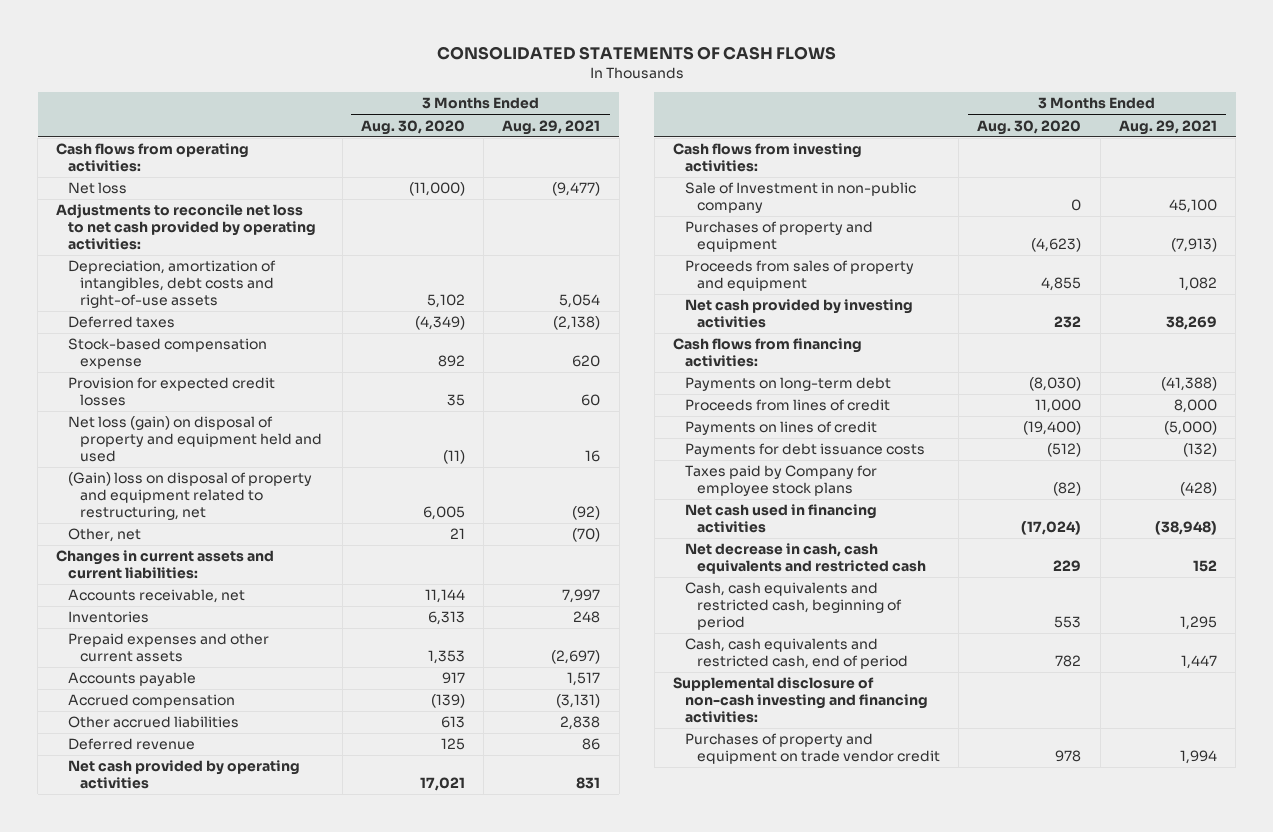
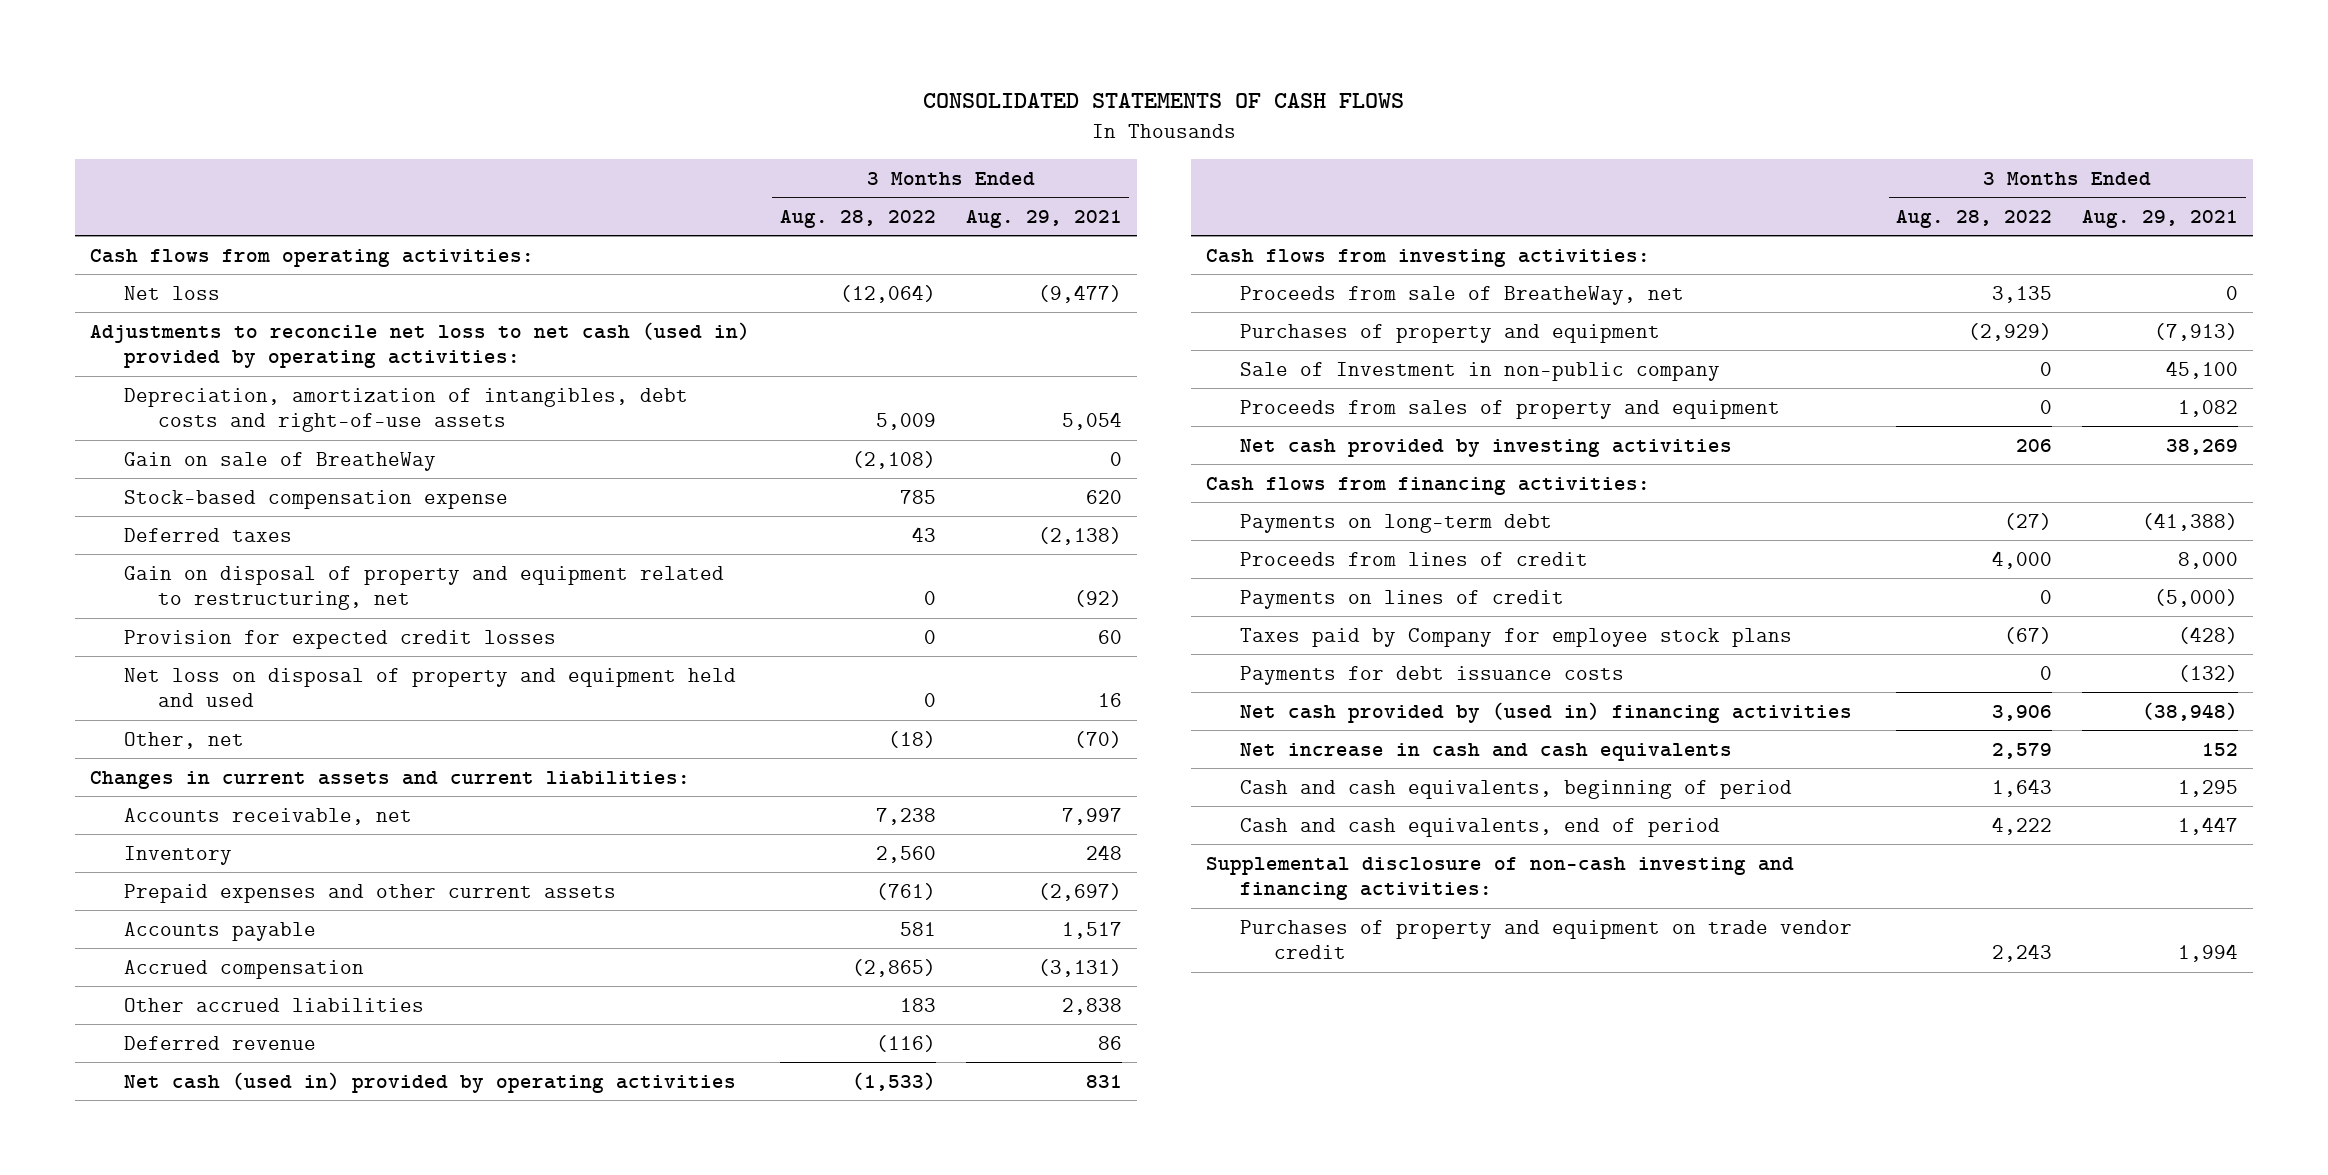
[360,119,465,135] Aug. 30, 2020 -> none
none -> [779,209,936,228] Aug. 28, 2022
[56,204,317,251] Adjustments to reconcile net loss to net cash provided by operating activities: -> [89,321,750,369] Adjustments to reconcile net loss to net cash (used in) provided by operating activities:
none -> [123,451,436,471] Gain on sale of BreatheWay
[68,316,176,329] Deferred taxes -> [123,527,292,542] Deferred taxes
none -> [123,565,724,611] Gain on disposal of property and equipment related to restructuring, net
[68,472,313,521] (Gain) loss on disposal of property and equipment related to restructuring, net -> none
[68,416,323,463] Net loss (gain) on disposal of property and equipment held and used -> [123,667,736,708] Net loss on disposal of property and equipment held and used
[68,611,150,624] Inventories -> [123,845,232,865] Inventory
[68,760,301,790] Net cash provided by operating activities -> [123,1071,736,1093] Net cash (used in) provided by operating activities
none -> [1240,285,1685,305] Proceeds from sale of BreatheWay, net
[684,182,916,214] Sale of Investment in non-public company -> [1240,361,1721,381] Sale of Investment in non-public company
[684,443,925,458] Payments for debt issuance costs -> [1240,665,1625,685] Payments for debt issuance costs
[684,504,877,534] Net cash used in financing activities -> [1240,701,1853,723] Net cash provided by (used in) financing activities
[684,543,926,575] Net decrease in cash, cash equivalents and restricted cash -> [1240,742,1733,761] Net increase in cash and cash equivalents
[684,582,902,631] Cash, cash equivalents and restricted cash, beginning of period -> [1240,779,1793,799] Cash and cash equivalents, beginning of period
[684,638,908,670] Cash, cash equivalents and restricted cash, end of period -> [1240,817,1721,837] Cash and cash equivalents, end of period

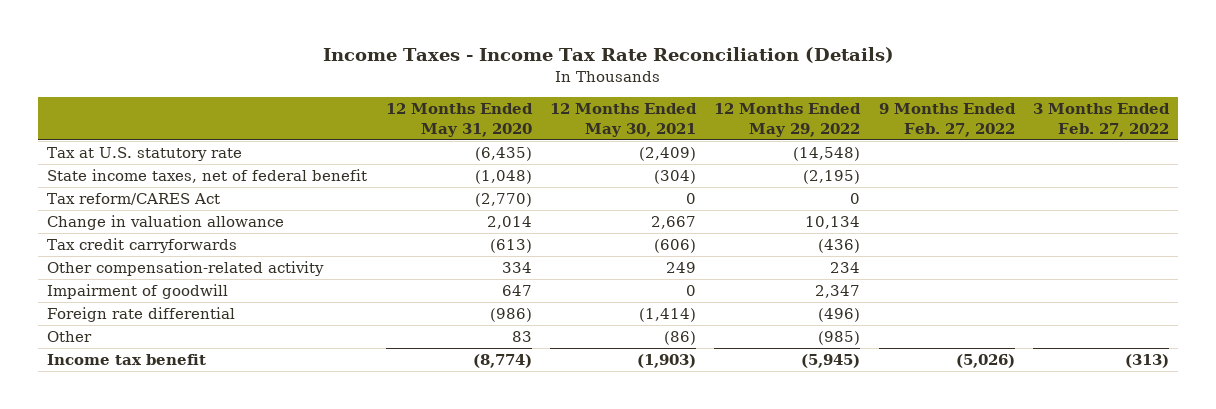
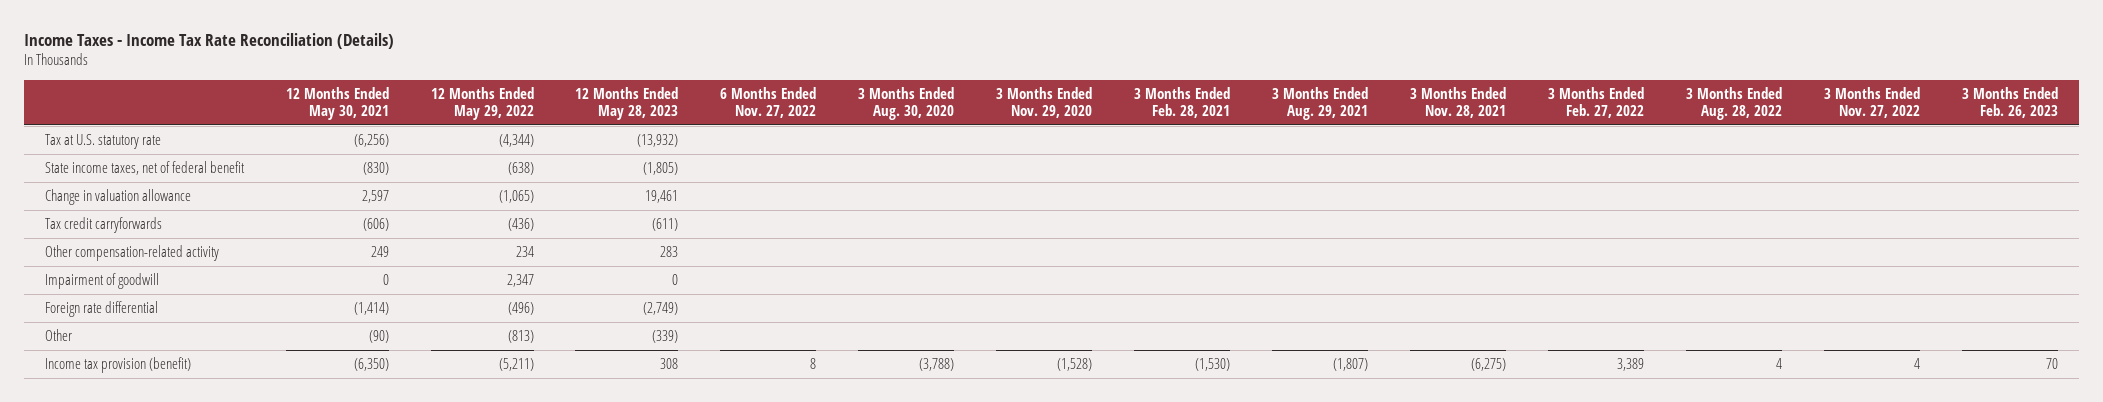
[385,103,533,137] 12 Months Ended May 31, 2020 -> none
[878,103,1016,137] 9 Months Ended Feb. 27, 2022 -> none
none -> [575,86,679,120] 12 Months Ended May 28, 2023
none -> [720,86,817,118] 6 Months Ended Nov. 27, 2022
none -> [858,86,955,120] 3 Months Ended Aug. 30, 2020
none -> [996,86,1093,118] 3 Months Ended Nov. 29, 2020
none -> [1134,86,1231,118] 3 Months Ended Feb. 28, 2021
none -> [1272,86,1369,120] 3 Months Ended Aug. 29, 2021
none -> [1410,86,1507,118] 3 Months Ended Nov. 28, 2021
none -> [1686,86,1783,120] 3 Months Ended Aug. 28, 2022
none -> [1824,86,1921,118] 3 Months Ended Nov. 27, 2022
none -> [1962,86,2059,118] 3 Months Ended Feb. 26, 2023
[47,193,221,206] Tax reform/CARES Act -> none
[638,147,696,162] (2,409) -> [353,133,389,147] (6,256)
[793,147,861,162] (14,548) -> [498,133,534,147] (4,344)
[653,170,696,185] (304) -> [362,161,389,175] (830)
[803,170,861,185] (2,195) -> [507,161,534,175] (638)
[650,216,696,230] 2,667 -> [361,189,389,203] 2,597
[805,216,861,230] 10,134 -> [498,189,534,203] (1,065)
[663,331,696,346] (86) -> [368,329,389,343] (90)
[818,331,861,346] (985) -> [507,329,534,343] (813)
[47,354,207,366] Income tax benefit -> [44,356,191,373] Income tax provision (benefit)
[636,354,696,369] (1,903) -> [353,357,389,371] (6,350)
[801,354,861,369] (5,945) -> [498,357,534,371] (5,211)
[1125,354,1170,369] (313) -> [1617,357,1645,371] 3,389

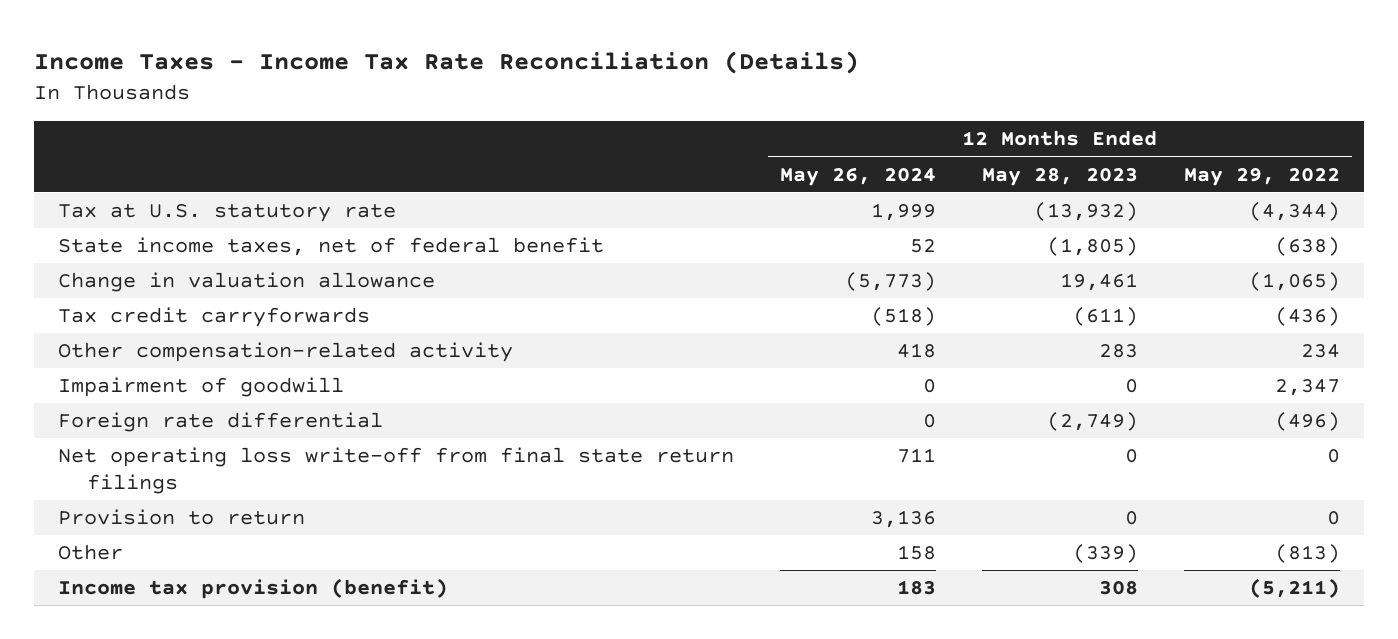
[285,86,389,120] 12 Months Ended May 30, 2021 -> none
[720,86,817,118] 6 Months Ended Nov. 27, 2022 -> none
[858,86,955,120] 3 Months Ended Aug. 30, 2020 -> none
[996,86,1093,118] 3 Months Ended Nov. 29, 2020 -> none
[1134,86,1231,118] 3 Months Ended Feb. 28, 2021 -> none
[1272,86,1369,120] 3 Months Ended Aug. 29, 2021 -> none
[1410,86,1507,118] 3 Months Ended Nov. 28, 2021 -> none
[1548,86,1645,118] 3 Months Ended Feb. 27, 2022 -> none
[1686,86,1783,120] 3 Months Ended Aug. 28, 2022 -> none
[1824,86,1921,118] 3 Months Ended Nov. 27, 2022 -> none
[1962,86,2059,118] 3 Months Ended Feb. 26, 2023 -> none
none -> [779,167,936,186] May 26, 2024
none -> [57,447,734,495] Net operating loss write-off from final state return filings
none -> [57,509,305,526] Provision to return

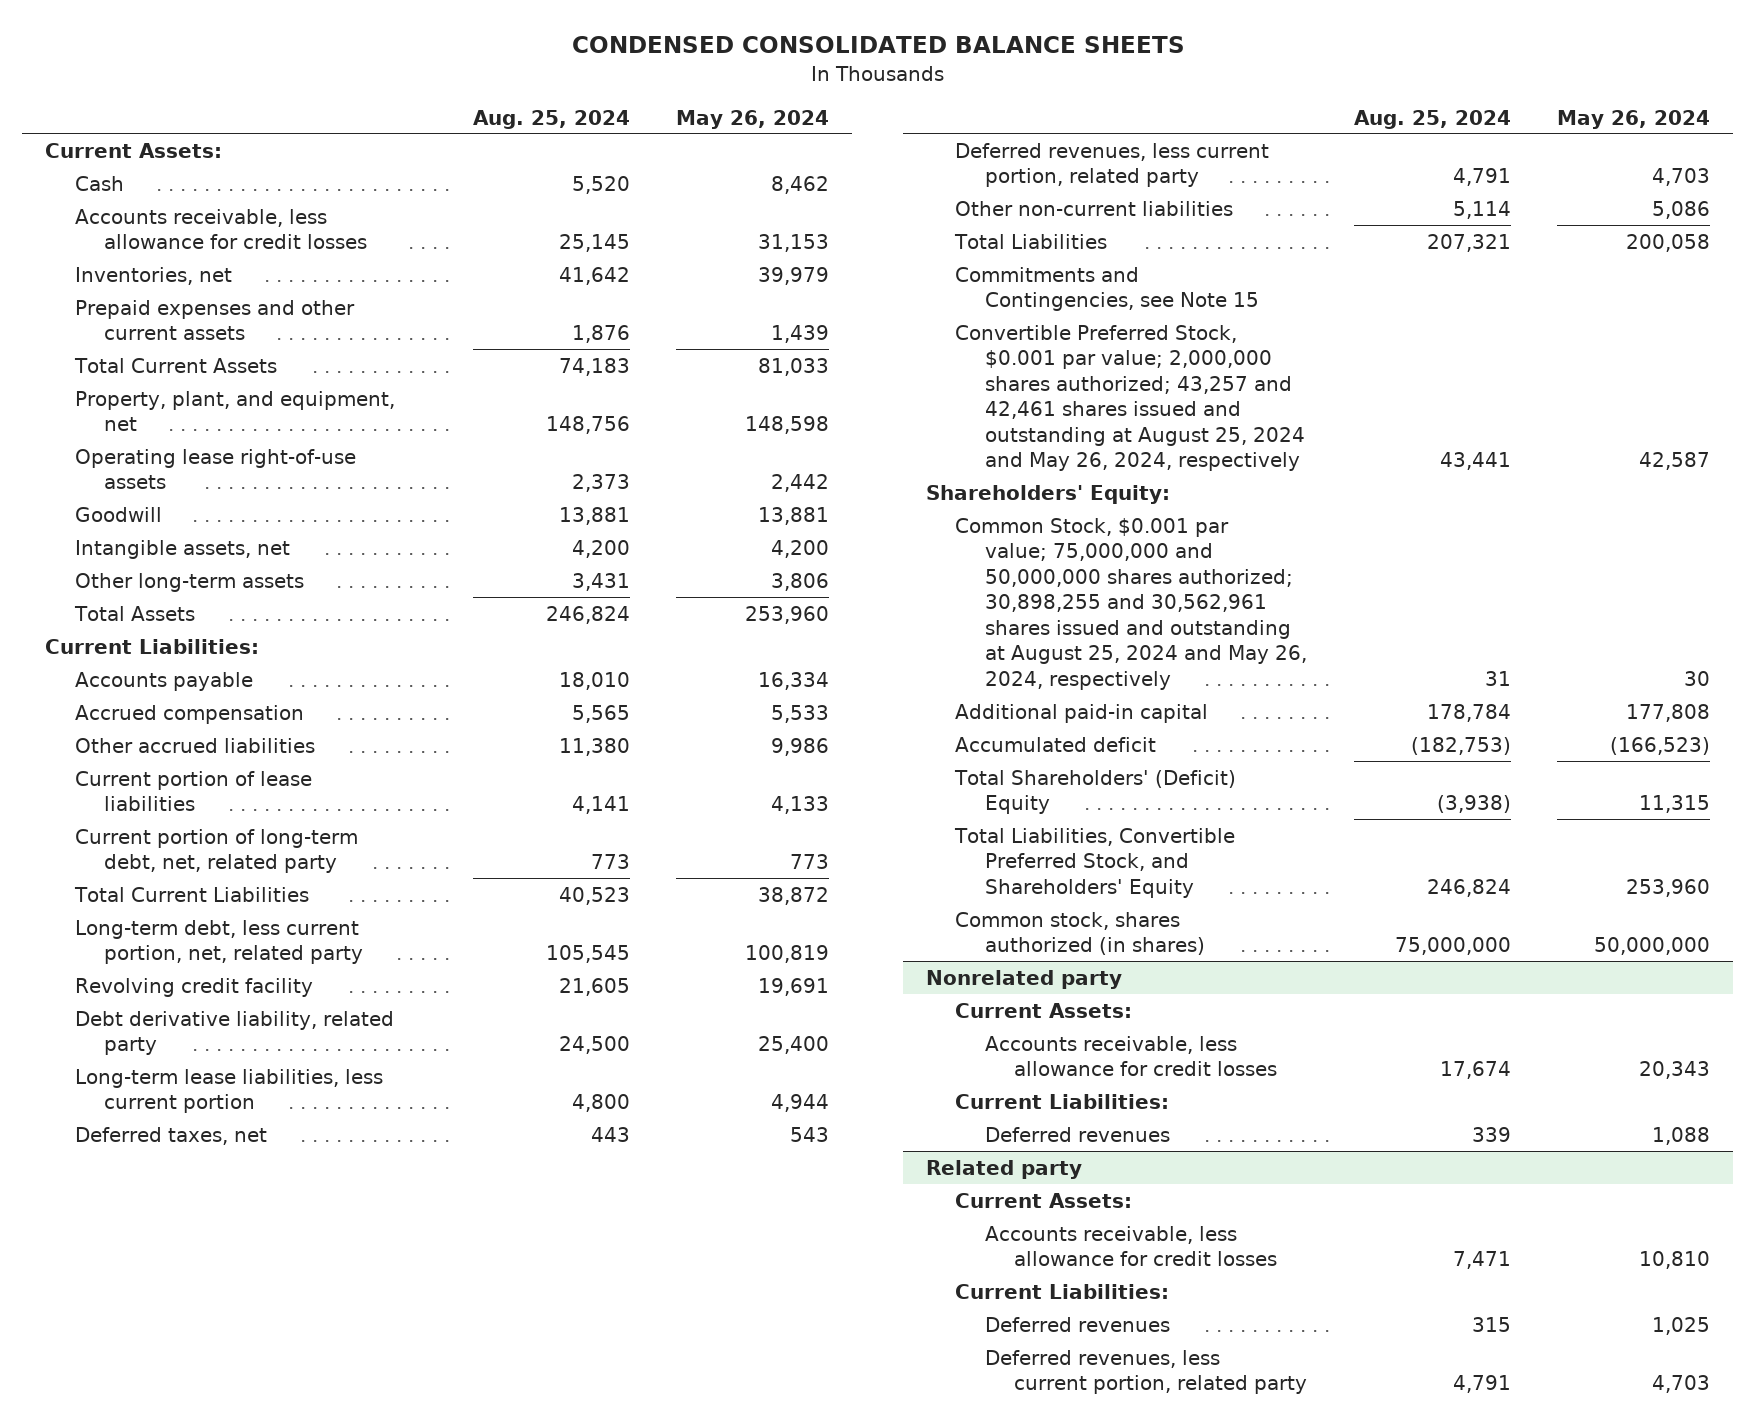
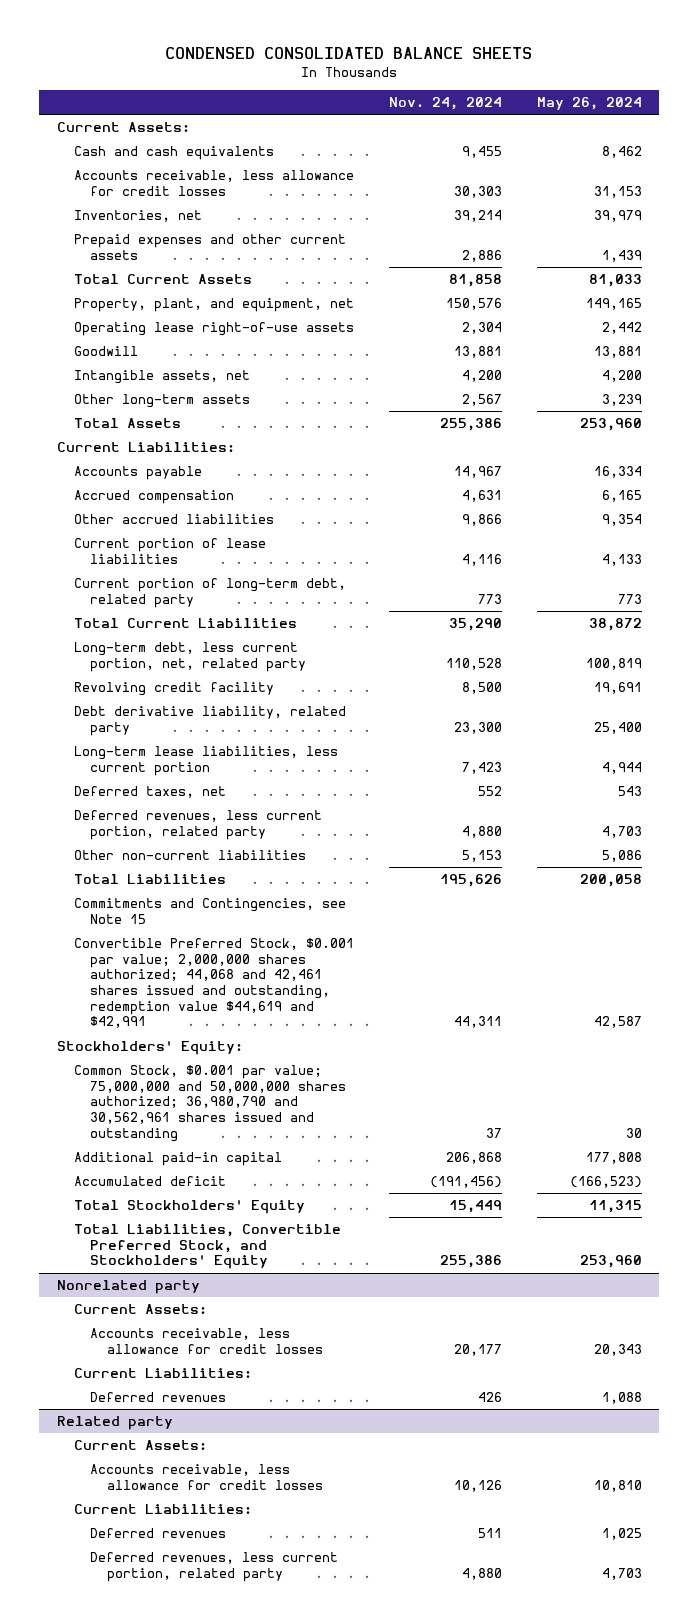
[472,109,630,129] Aug. 25, 2024 -> none
none -> [388,97,502,111] Nov. 24, 2024
[74,175,124,191] Cash -> [73,146,274,161] Cash and cash equivalents
[745,416,830,435] 148,598 -> [585,298,642,311] 149,165
[771,572,830,591] 3,806 -> [601,394,642,407] 3,239
[771,704,830,723] 5,533 -> [601,490,642,503] 6,165
[771,737,830,756] 9,986 -> [601,514,642,527] 9,354
[74,828,358,874] Current portion of long-term debt, net, related party -> [73,578,346,608] Current portion of long-term debt, related party
[955,324,1305,472] Convertible Preferred Stock, $0.001 par value; 2,000,000 shares authorized; 43,257 and 42,461 shares issued and outstanding at August 25, 2024 and May 26, 2024, respectively -> [73,938,354,1029] Convertible Preferred Stock, $0.001 par value; 2,000,000 shares authorized; 44,068 and 42,461 shares issued and outstanding, redemption value $44,619 and $42,991
[925,484,1170,504] Shareholders' Equity: -> [56,1041,243,1056] Stockholders' Equity:
[955,517,1307,690] Common Stock, $0.001 par value; 75,000,000 and 50,000,000 shares authorized; 30,898,255 and 30,562,961 shares issued and outstanding at August 25, 2024 and May 26, 2024, respectively -> [73,1065,347,1142] Common Stock, $0.001 par value; 75,000,000 and 50,000,000 shares authorized; 36,980,790 and 30,562,961 shares issued and outstanding
[955,911,1205,956] Common stock, shares authorized (in shares) -> none
[954,769,1237,815] Total Shareholders' (Deficit) Equity -> [73,1200,305,1215] Total Stockholders' Equity
[954,827,1236,898] Total Liabilities, Convertible Preferred Stock, and Shareholders' Equity -> [73,1224,341,1270] Total Liabilities, Convertible Preferred Stock, and Stockholders' Equity

